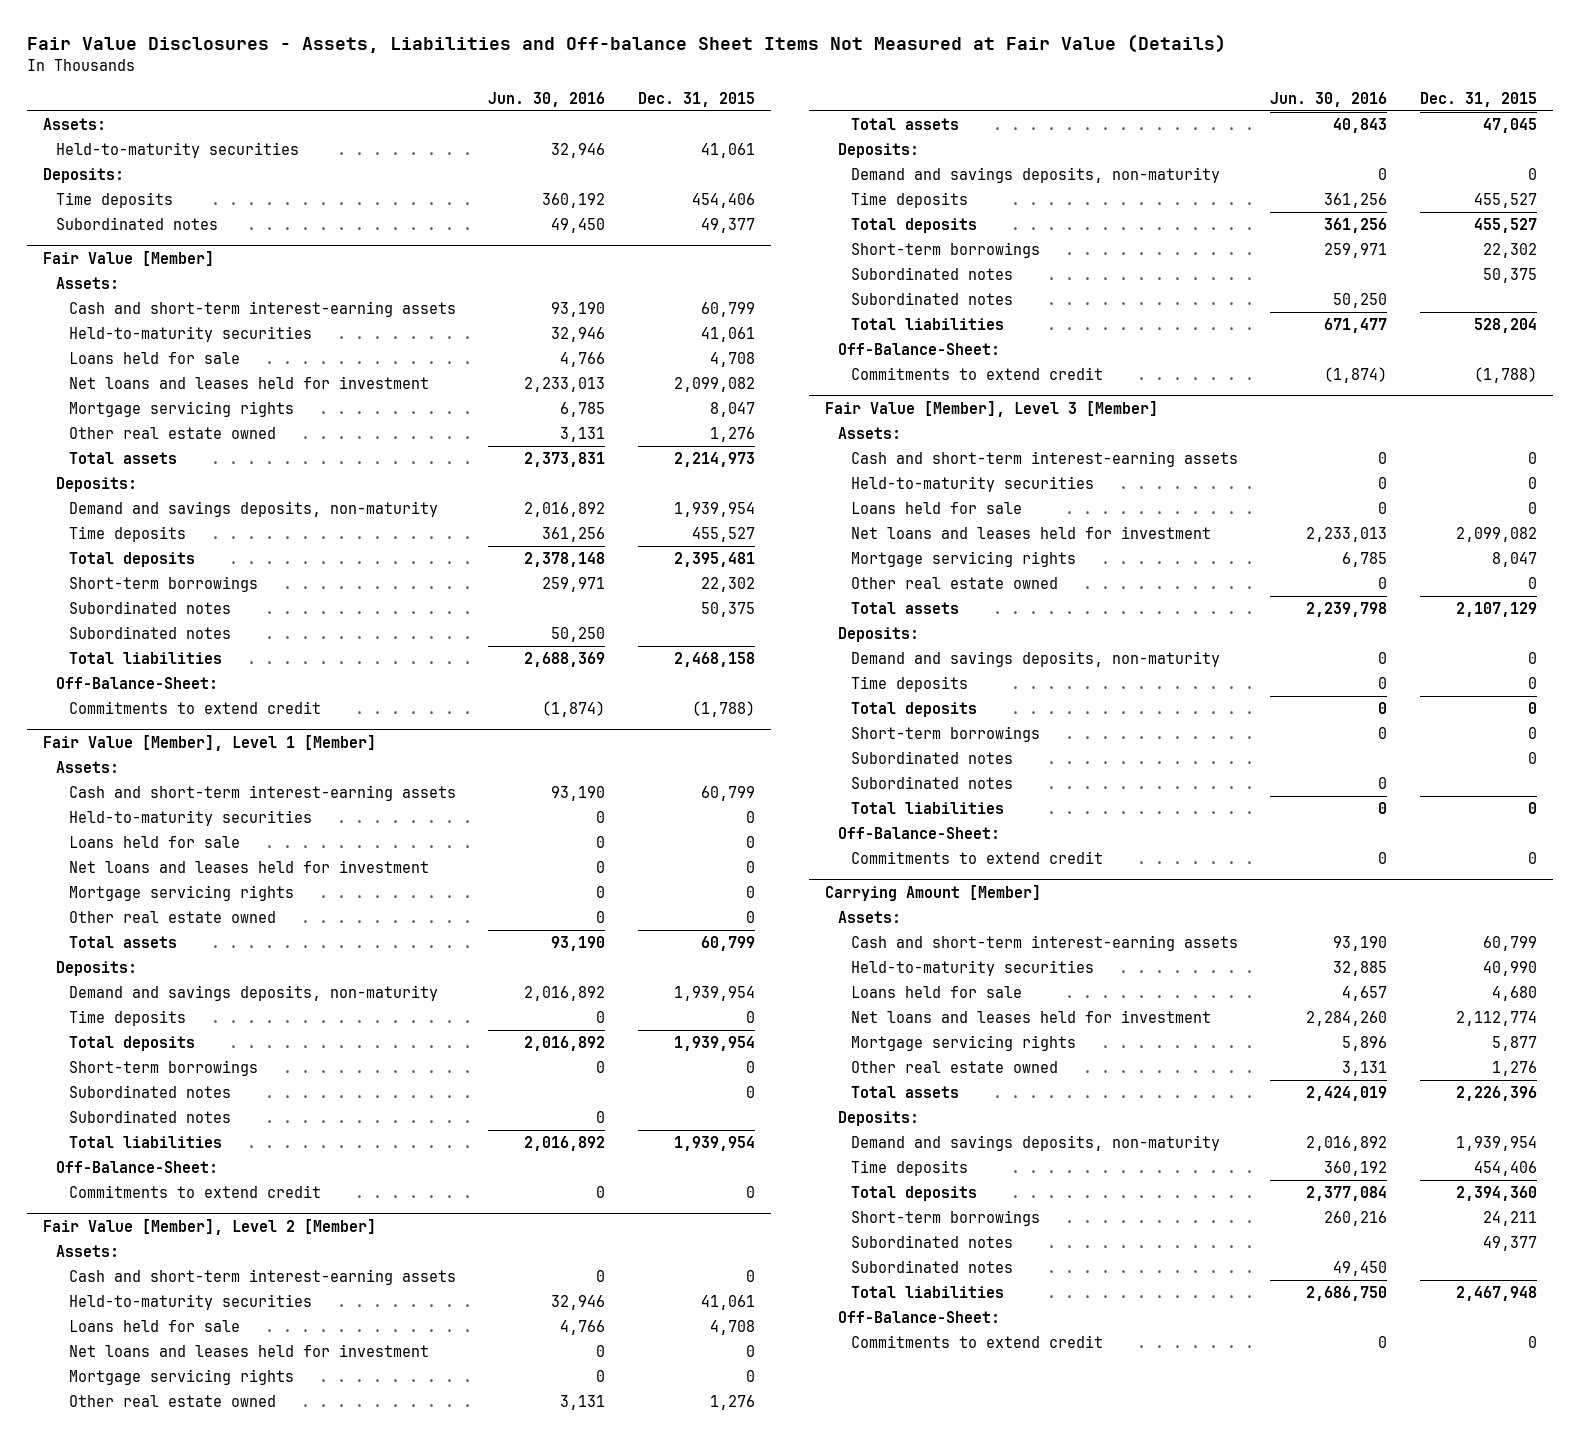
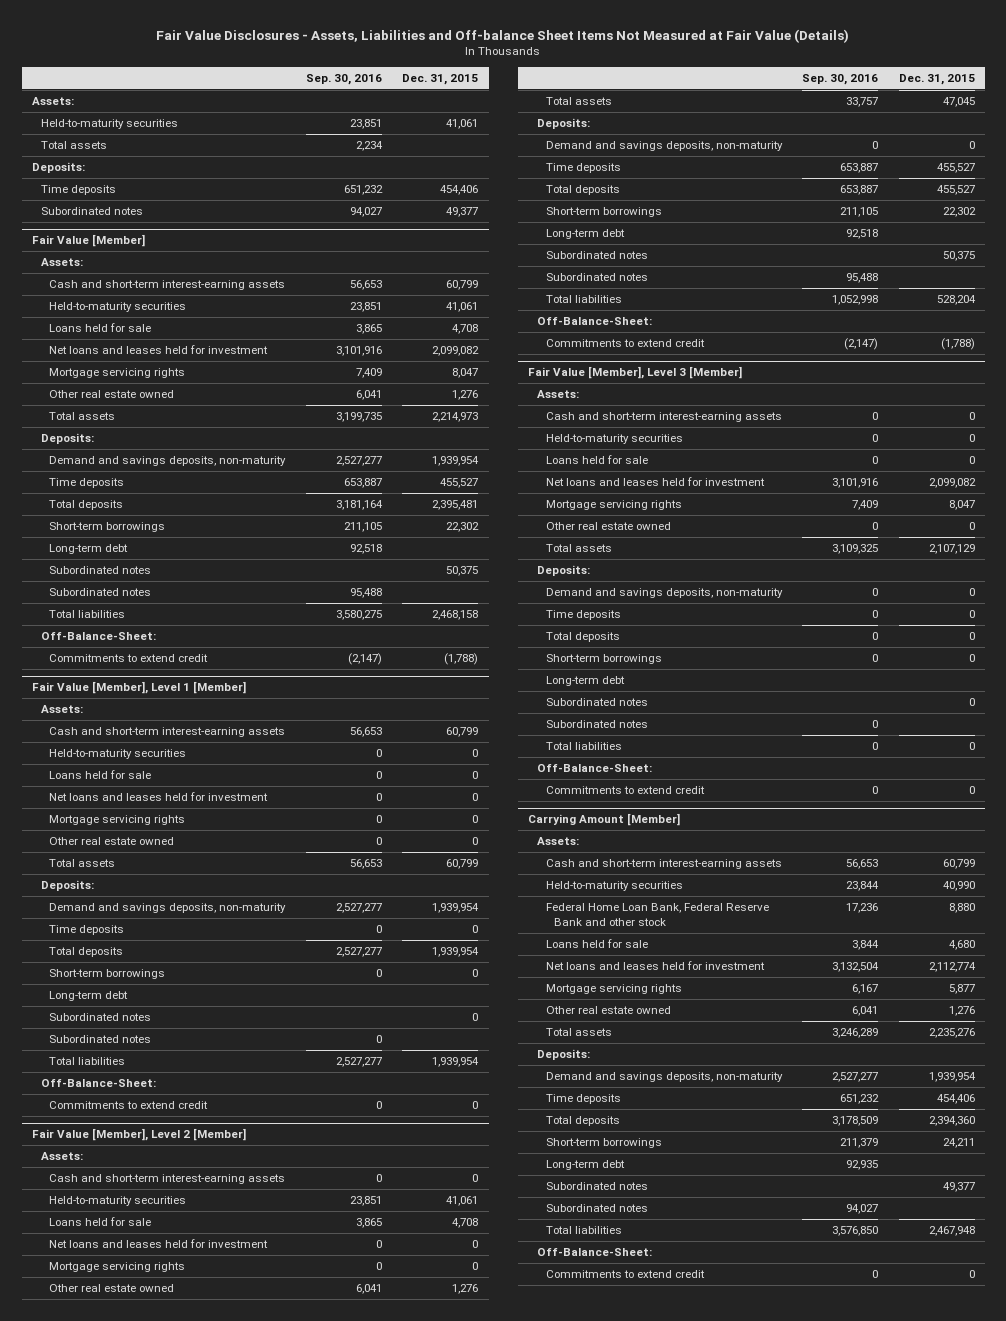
[488,92,606,108] Jun. 30, 2016 -> none
none -> [305,73,382,85] Sep. 30, 2016
none -> [40,141,107,150] Total assets
none -> [49,544,129,555] Long-term debt
none -> [49,991,129,1002] Long-term debt
none -> [545,229,625,240] Long-term debt
none -> [545,676,625,687] Long-term debt
none -> [545,903,769,926] Federal Home Loan Bank, Federal Reserve Bank and other stock
[1455,1085,1537,1101] 2,226,396 -> [928,1028,975,1039] 2,235,276
none -> [545,1160,625,1171] Long-term debt

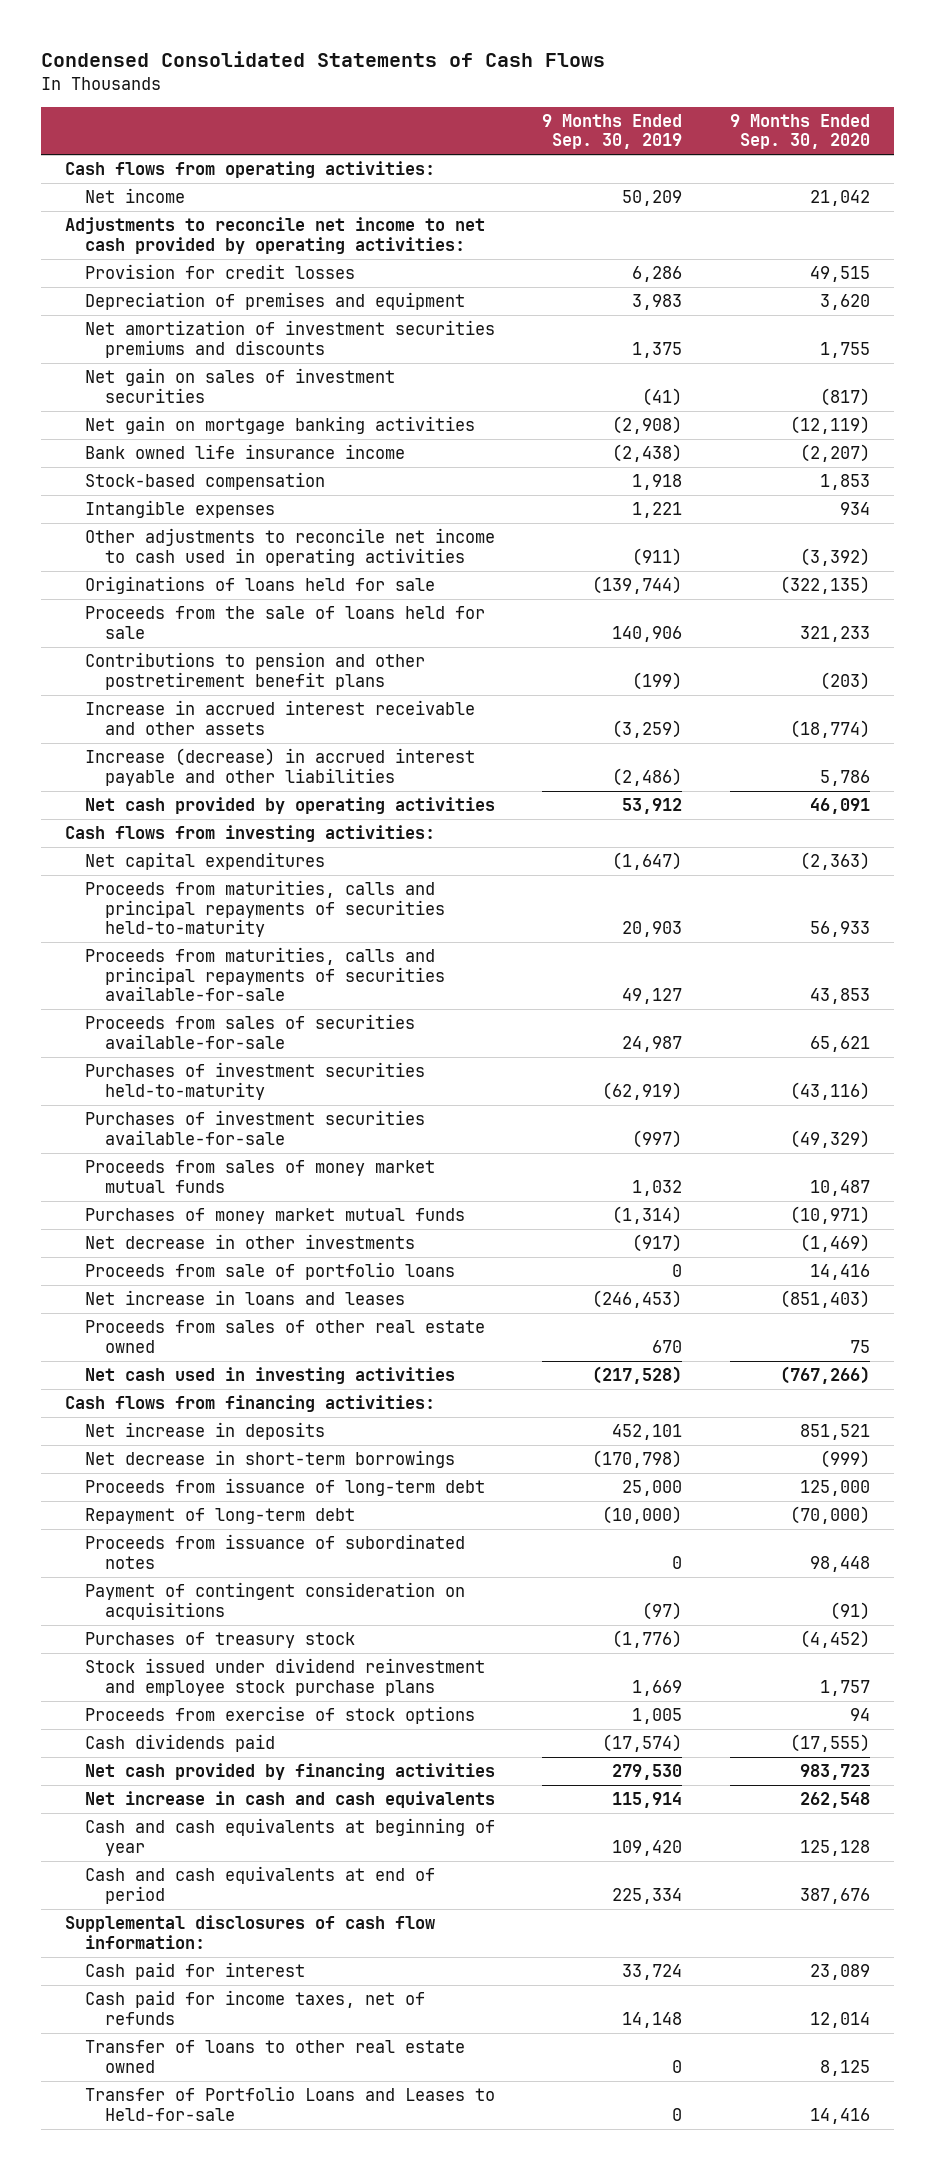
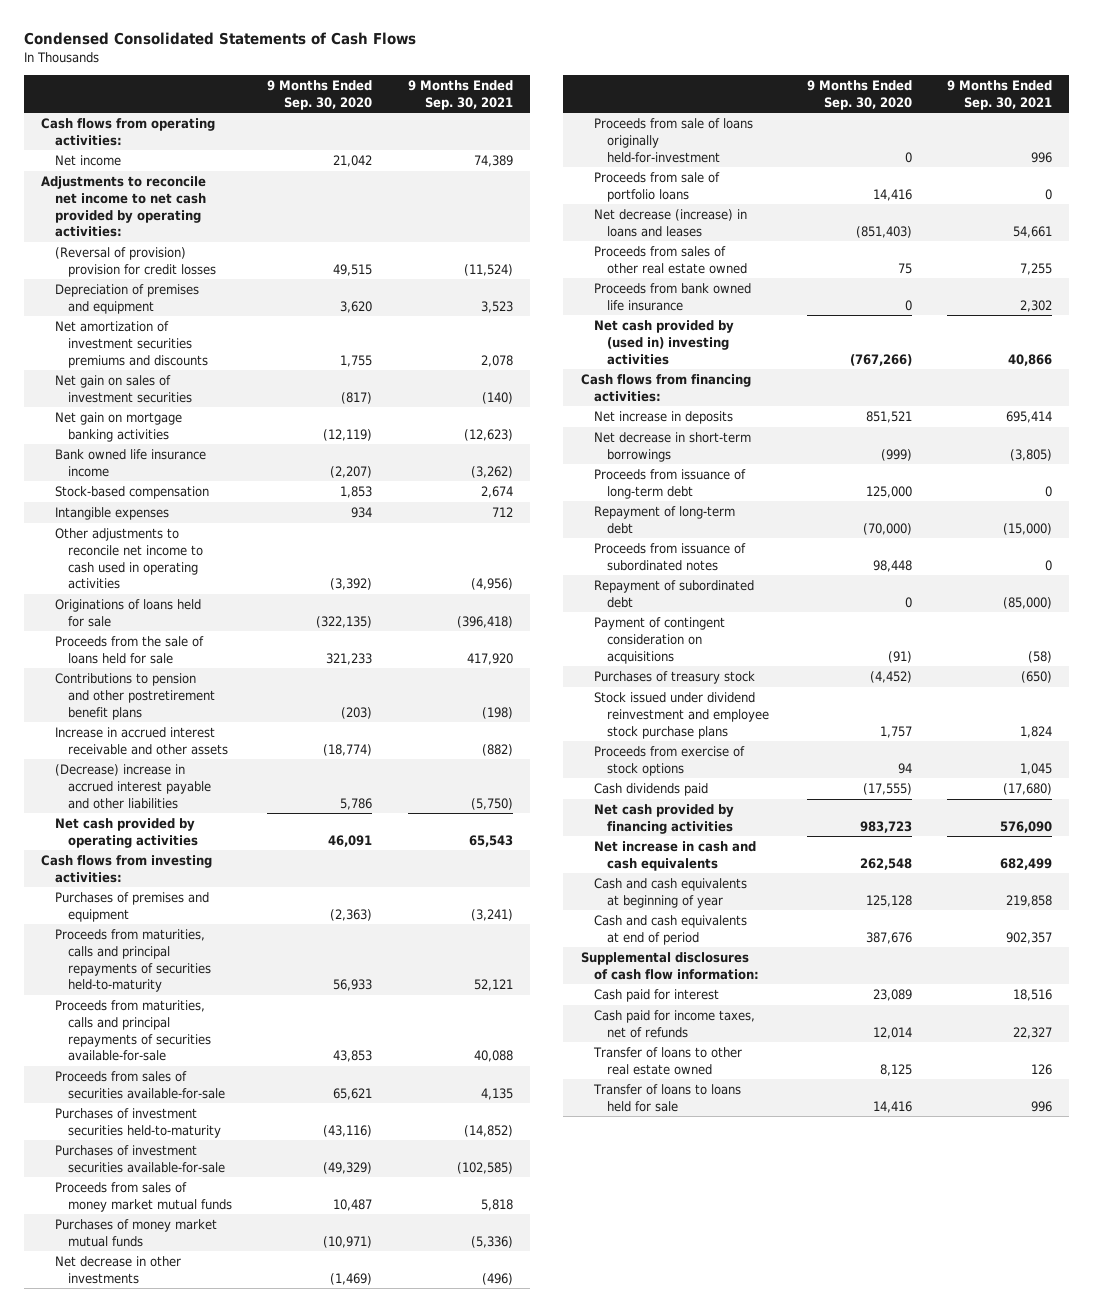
[542,113,683,150] 9 Months Ended Sep. 30, 2019 -> none
none -> [407,79,513,110] 9 Months Ended Sep. 30, 2021
[84,264,355,280] Provision for credit losses -> [54,247,217,277] (Reversal of provision) provision for credit losses
[84,748,475,786] Increase (decrease) in accrued interest payable and other liabilities -> [54,764,212,809] (Decrease) increase in accrued interest payable and other liabilities
[84,852,325,871] Net capital expenditures -> [54,892,209,922] Purchases of premises and equipment
none -> [593,118,753,163] Proceeds from sale of loans originally held-for-investment
[84,1290,405,1306] Net increase in loans and leases -> [593,209,747,237] Net decrease (increase) in loans and leases
none -> [593,283,751,311] Proceeds from bank owned life insurance
[84,1367,455,1385] Net cash used in investing activities -> [593,320,734,365] Net cash provided by (used in) investing activities
none -> [593,580,754,608] Repayment of subordinated debt
[84,2086,495,2121] Transfer of Portfolio Loans and Leases to Held-for-sale -> [592,1084,741,1112] Transfer of loans to loans held for sale

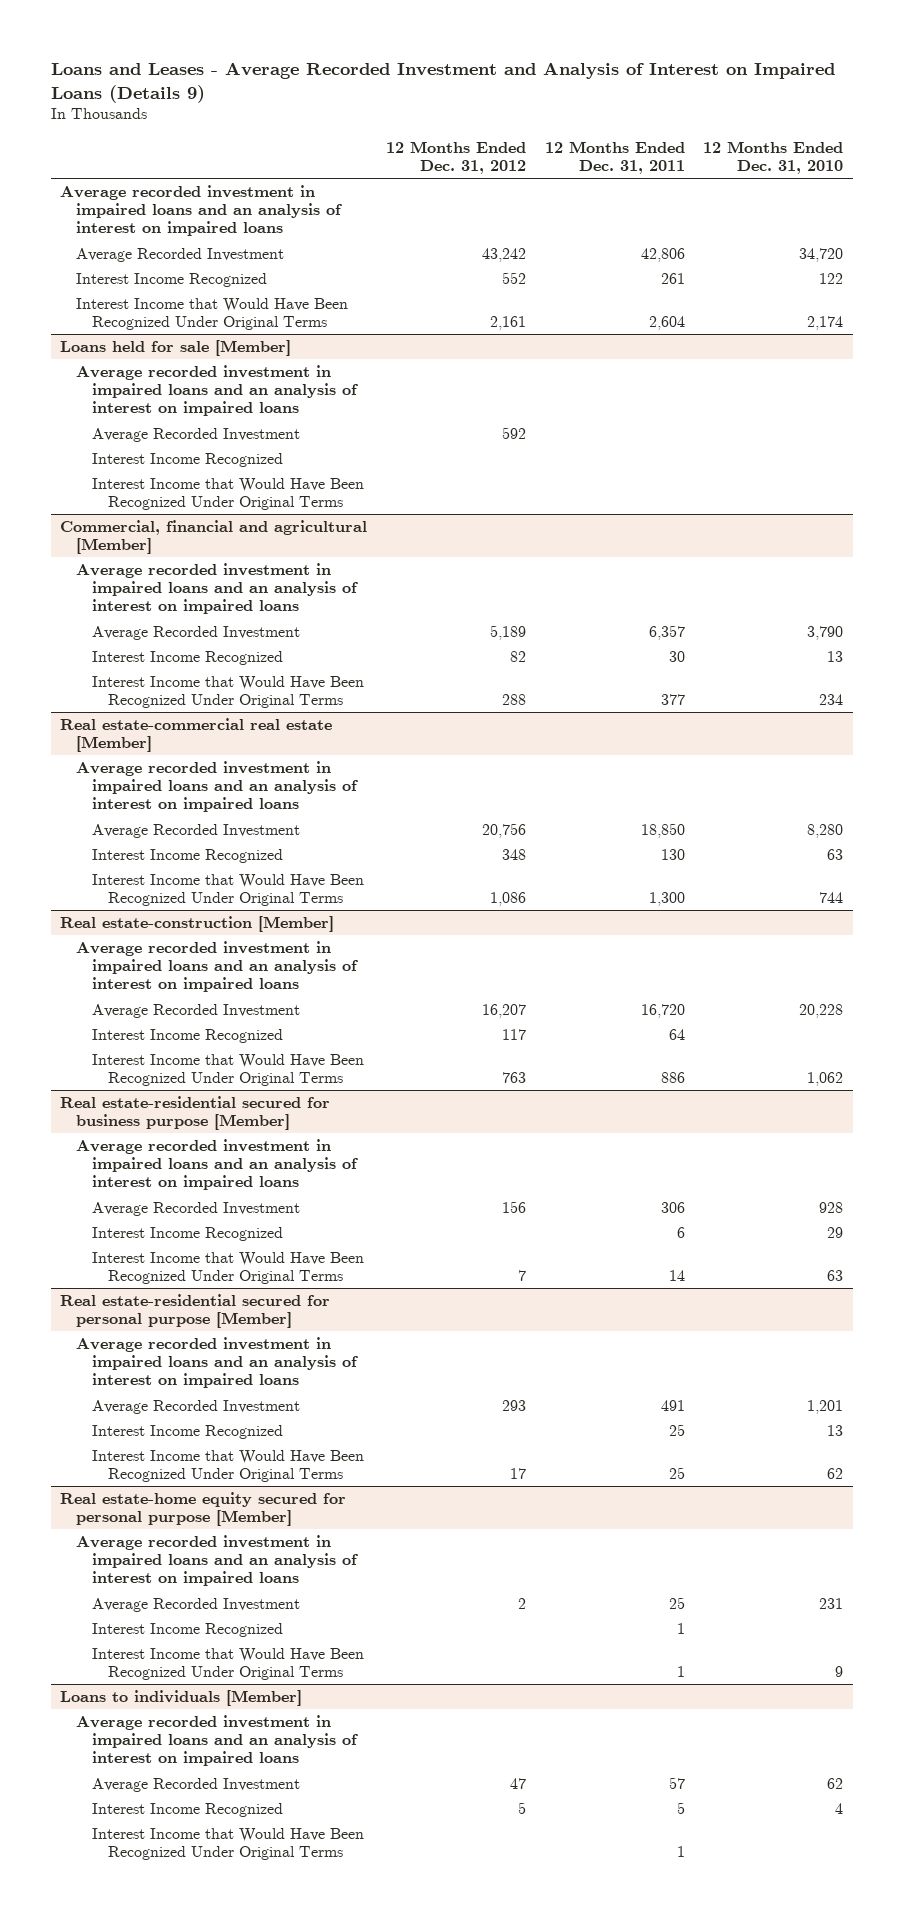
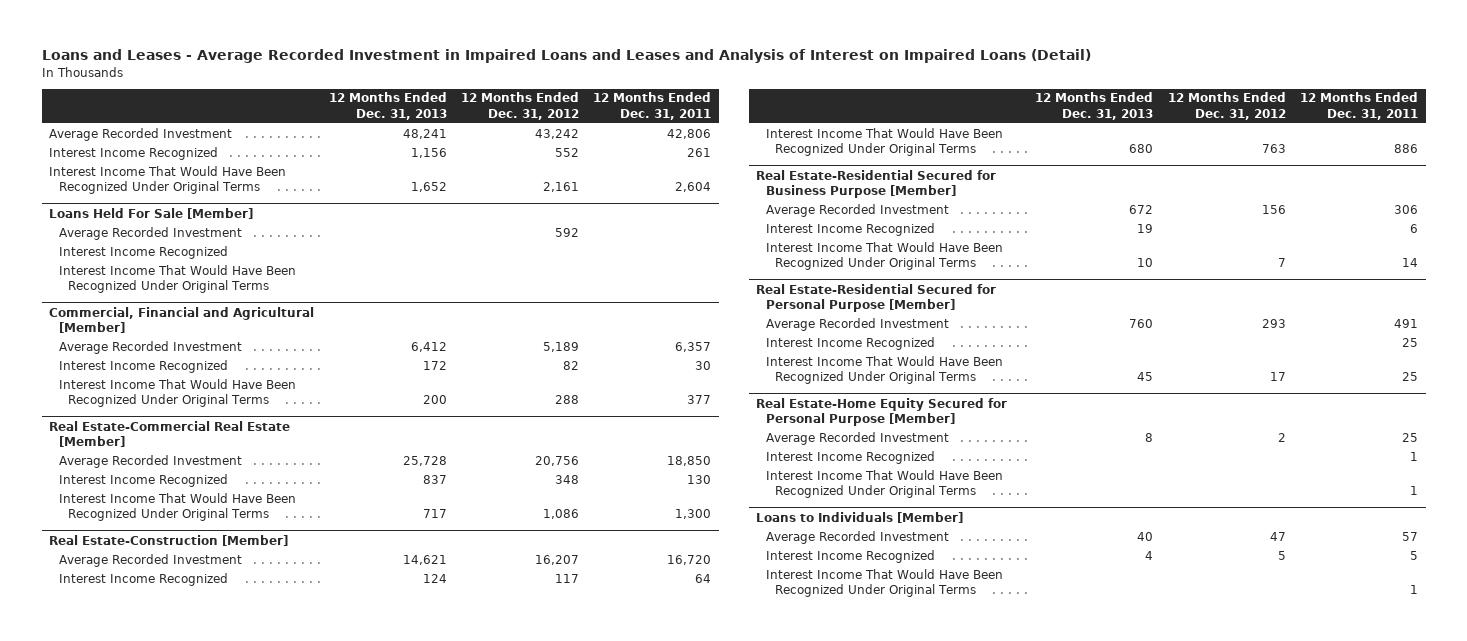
[50,61,835,103] Loans and Leases - Average Recorded Investment and Analysis of Interest on Impaired Loans (Details 9) -> [41,49,1091,64] Loans and Leases - Average Recorded Investment in Impaired Loans and Leases and Analysis of Interest on Impaired Loans (Detail)
[703,140,844,174] 12 Months Ended Dec. 31, 2010 -> none
none -> [328,92,447,120] 12 Months Ended Dec. 31, 2013
[60,184,343,237] Average recorded investment in impaired loans and an analysis of interest on impaired loans -> none
[76,364,359,417] Average recorded investment in impaired loans and an analysis of interest on impaired loans -> none
[76,297,349,331] Interest Income that Would Have Been Recognized Under Original Terms -> [49,165,287,195] Interest Income That Would Have Been Recognized Under Original Terms
[60,339,292,356] Loans held for sale [Member] -> [49,207,254,219] Loans Held For Sale [Member]
[76,562,359,615] Average recorded investment in impaired loans and an analysis of interest on impaired loans -> none
[92,477,365,511] Interest Income that Would Have Been Recognized Under Original Terms -> [58,264,296,294] Interest Income That Would Have Been Recognized Under Original Terms
[60,519,368,555] Commercial, financial and agricultural [Member] -> [49,306,315,333] Commercial, Financial and Agricultural [Member]
[76,760,359,813] Average recorded investment in impaired loans and an analysis of interest on impaired loans -> none
[92,675,365,709] Interest Income that Would Have Been Recognized Under Original Terms -> [58,378,296,408] Interest Income That Would Have Been Recognized Under Original Terms
[60,717,333,753] Real estate-commercial real estate [Member] -> [49,420,291,447] Real Estate-Commercial Real Estate [Member]
[76,940,359,993] Average recorded investment in impaired loans and an analysis of interest on impaired loans -> none
[92,873,365,907] Interest Income that Would Have Been Recognized Under Original Terms -> [58,492,296,522] Interest Income That Would Have Been Recognized Under Original Terms
[60,915,335,932] Real estate-construction [Member] -> [49,534,289,546] Real Estate-Construction [Member]
[76,1138,359,1191] Average recorded investment in impaired loans and an analysis of interest on impaired loans -> none
[92,1053,365,1087] Interest Income that Would Have Been Recognized Under Original Terms -> [765,127,1003,157] Interest Income That Would Have Been Recognized Under Original Terms
[60,1095,331,1131] Real estate-residential secured for business purpose [Member] -> [755,169,996,198] Real Estate-Residential Secured for Business Purpose [Member]
[76,1336,359,1389] Average recorded investment in impaired loans and an analysis of interest on impaired loans -> none
[92,1251,365,1285] Interest Income that Would Have Been Recognized Under Original Terms -> [765,241,1003,271] Interest Income That Would Have Been Recognized Under Original Terms
[60,1293,331,1329] Real estate-residential secured for personal purpose [Member] -> [755,283,996,312] Real Estate-Residential Secured for Personal Purpose [Member]
[76,1534,359,1587] Average recorded investment in impaired loans and an analysis of interest on impaired loans -> none
[92,1449,365,1483] Interest Income that Would Have Been Recognized Under Original Terms -> [765,355,1003,385] Interest Income That Would Have Been Recognized Under Original Terms
[60,1491,347,1527] Real estate-home equity secured for personal purpose [Member] -> [755,397,1007,426] Real Estate-Home Equity Secured for Personal Purpose [Member]
[76,1714,359,1767] Average recorded investment in impaired loans and an analysis of interest on impaired loans -> none
[92,1647,365,1681] Interest Income that Would Have Been Recognized Under Original Terms -> [765,469,1003,499] Interest Income That Would Have Been Recognized Under Original Terms
[60,1689,303,1706] Loans to individuals [Member] -> [755,511,963,523] Loans to Individuals [Member]
[92,1827,365,1861] Interest Income that Would Have Been Recognized Under Original Terms -> [765,568,1003,598] Interest Income That Would Have Been Recognized Under Original Terms

